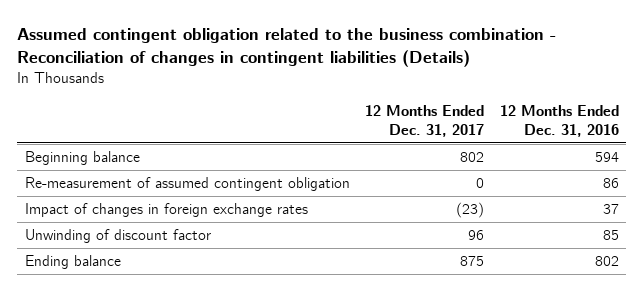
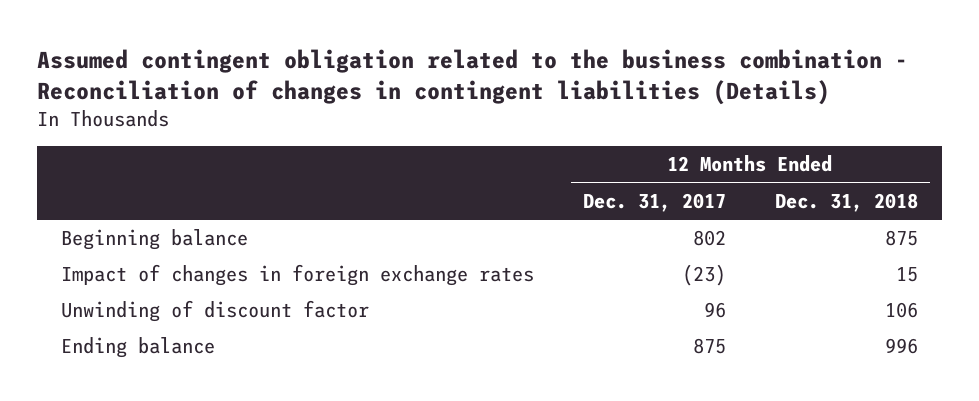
[499,105,619,137] 12 Months Ended Dec. 31, 2016 -> none
none -> [774,192,918,212] Dec. 31, 2018
[24,177,350,192] Re-measurement of assumed contingent obligation -> none

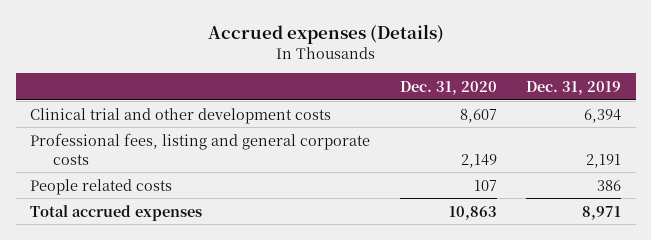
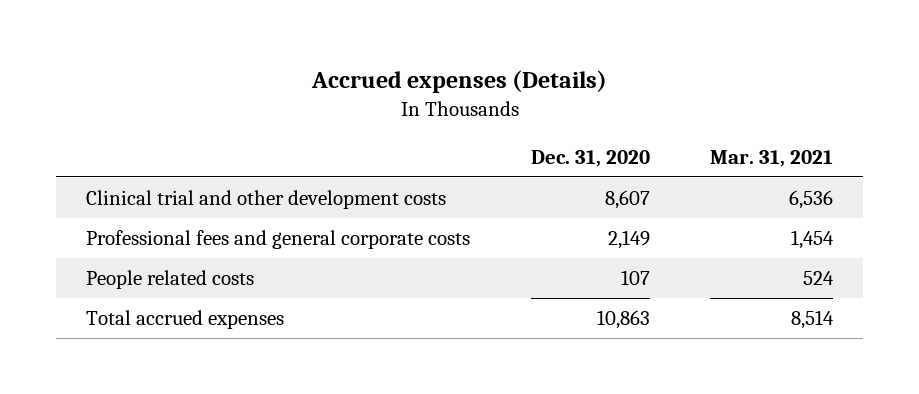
[526,80,622,95] Dec. 31, 2019 -> none
none -> [710,149,834,167] Mar. 31, 2021
[30,132,371,165] Professional fees, listing and general corporate costs -> [86,229,471,249] Professional fees and general corporate costs

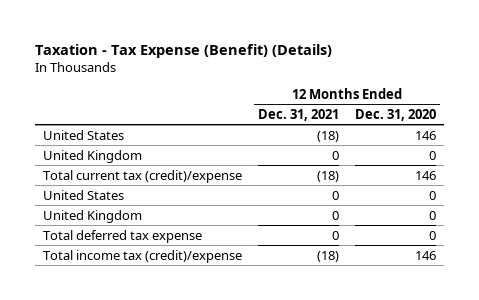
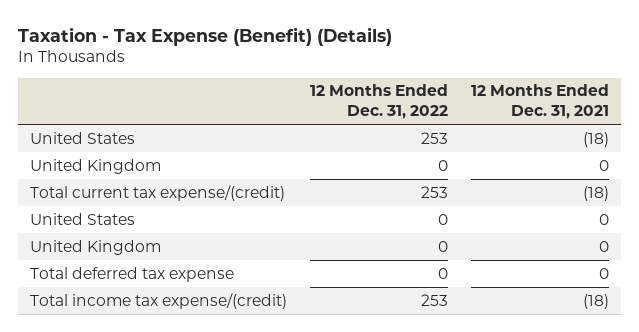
[355,109,437,122] Dec. 31, 2020 -> none
none -> [309,84,448,120] 12 Months Ended Dec. 31, 2022
[42,169,242,183] Total current tax (credit)/expense -> [29,184,285,201] Total current tax expense/(credit)
[42,249,242,263] Total income tax (credit)/expense -> [29,292,287,309] Total income tax expense/(credit)

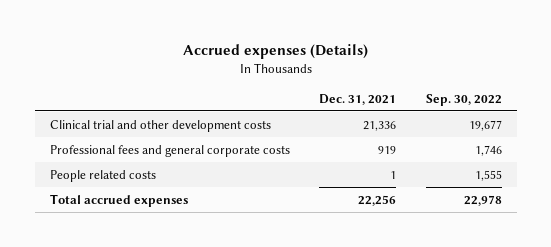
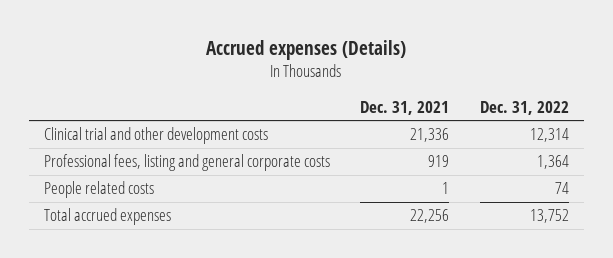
[425,93,502,106] Sep. 30, 2022 -> none
none -> [480,100,570,115] Dec. 31, 2022
[49,144,290,157] Professional fees and general corporate costs -> [43,154,330,172] Professional fees, listing and general corporate costs

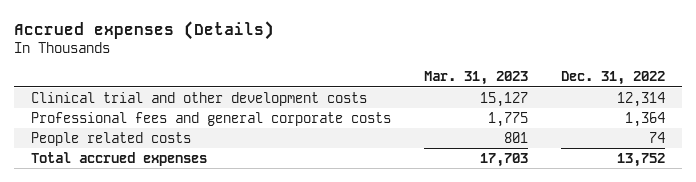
[360,100,450,115] Dec. 31, 2021 -> none
none -> [424,71,529,86] Mar. 31, 2023
[43,154,330,172] Professional fees, listing and general corporate costs -> [30,111,391,126] Professional fees and general corporate costs

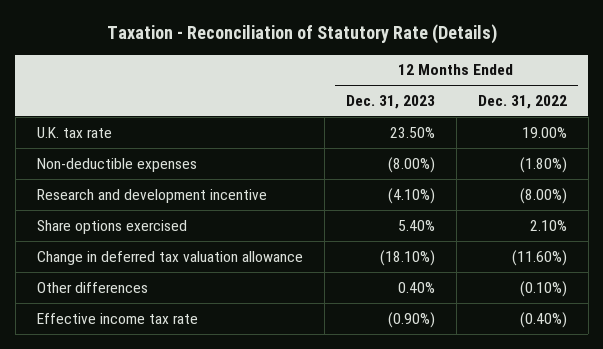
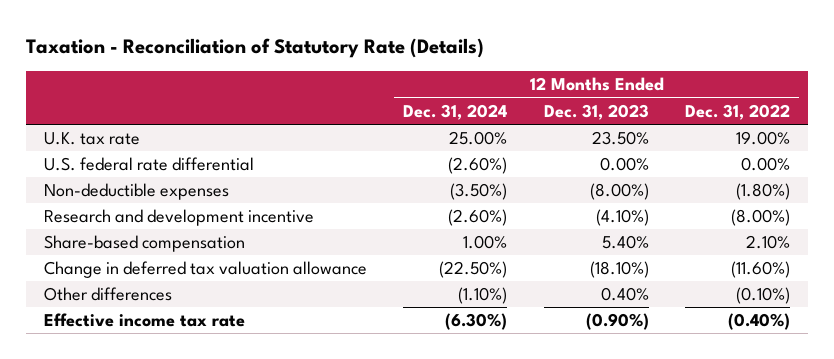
none -> [403,103,508,120] Dec. 31, 2024
none -> [43,157,254,172] U.S. federal rate differential
[36,219,187,234] Share options exercised -> [43,235,245,253] Share-based compensation

